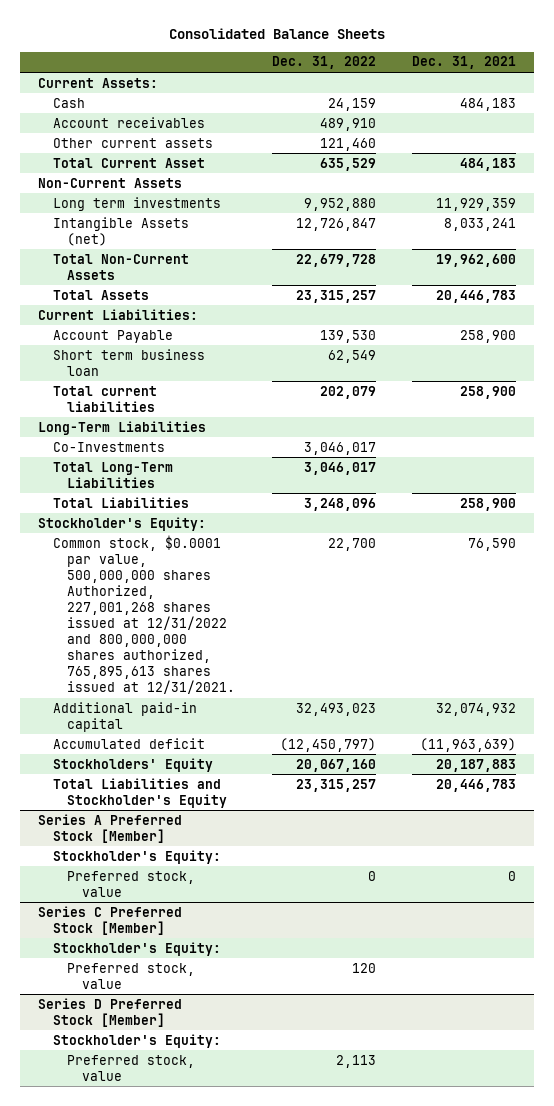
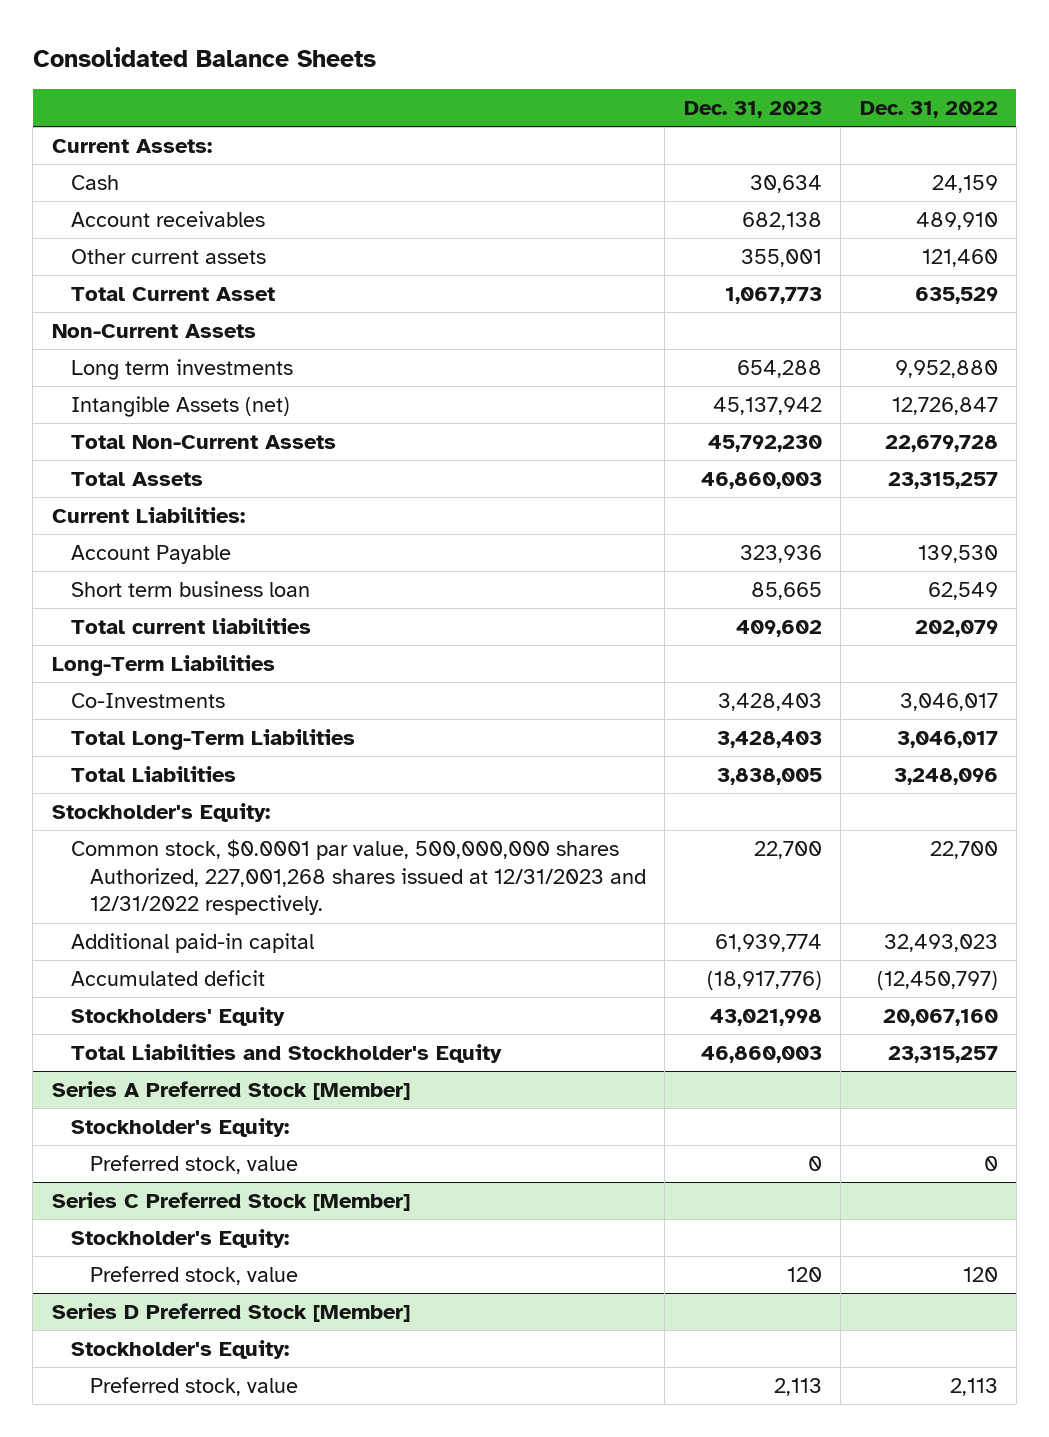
[411,56,516,70] Dec. 31, 2021 -> none
none -> [683,100,822,118] Dec. 31, 2023
[52,534,236,695] Common stock, $0.0001 par value, 500,000,000 shares Authorized, 227,001,268 shares issued at 12/31/2022 and 800,000,000 shares authorized, 765,895,613 shares issued at 12/31/2021. -> [70,839,647,916] Common stock, $0.0001 par value, 500,000,000 shares Authorized, 227,001,268 shares issued at 12/31/2023 and 12/31/2022 respectively.

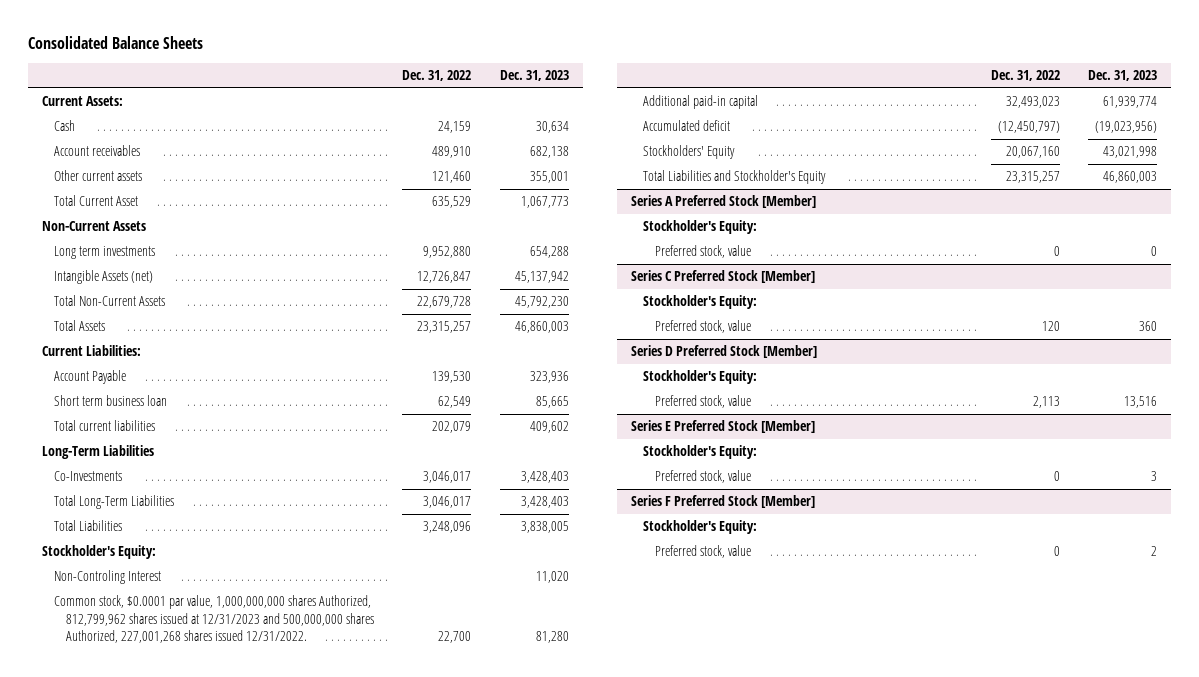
none -> [54,570,162,585] Non-Controling Interest
[70,839,647,916] Common stock, $0.0001 par value, 500,000,000 shares Authorized, 227,001,268 shares issued at 12/31/2023 and 12/31/2022 respectively. -> [54,595,375,644] Common stock, $0.0001 par value, 1,000,000,000 shares Authorized, 812,799,962 shares issued at 12/31/2023 and 500,000,000 shares Authorized, 227,001,268 shares issued 12/31/2022.
[753,841,822,860] 22,700 -> [535,631,569,644] 81,280
[706,971,822,991] (18,917,776) -> [1095,121,1158,134] (19,023,956)
[786,1267,822,1283] 120 -> [1139,321,1158,332] 360
[773,1378,822,1397] 2,113 -> [1124,396,1158,409] 13,516
none -> [630,420,815,434] Series E Preferred Stock [Member]
none -> [642,445,757,460] Stockholder's Equity:
none -> [654,470,751,484] Preferred stock, value
none -> [630,495,815,509] Series F Preferred Stock [Member]
none -> [642,520,757,535] Stockholder's Equity:
none -> [654,545,751,559] Preferred stock, value

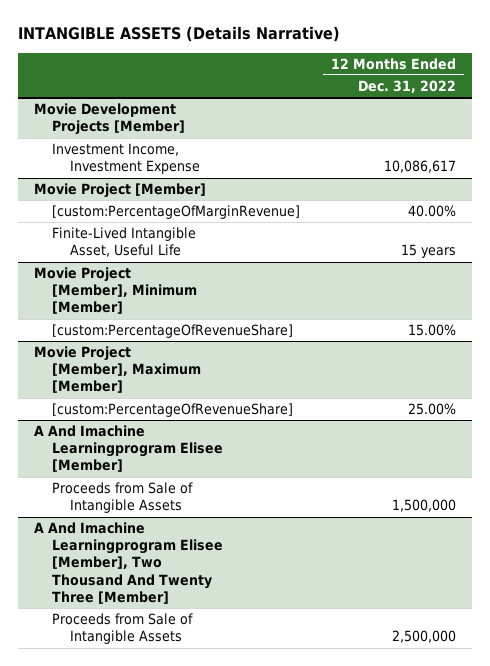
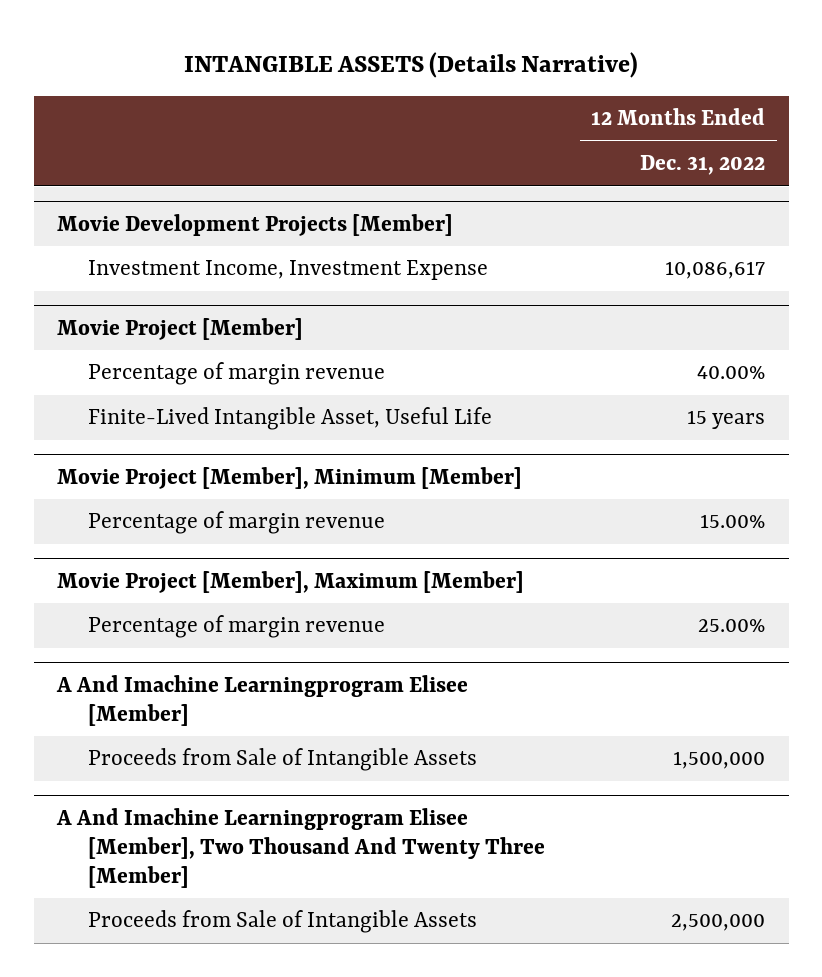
[51,205,300,220] [custom:PercentageOfMarginRevenue] -> [87,362,385,386] Percentage of margin revenue
[51,324,293,339] [custom:PercentageOfRevenueShare] -> [87,511,385,535] Percentage of margin revenue
[51,403,293,418] [custom:PercentageOfRevenueShare] -> [87,615,385,639] Percentage of margin revenue

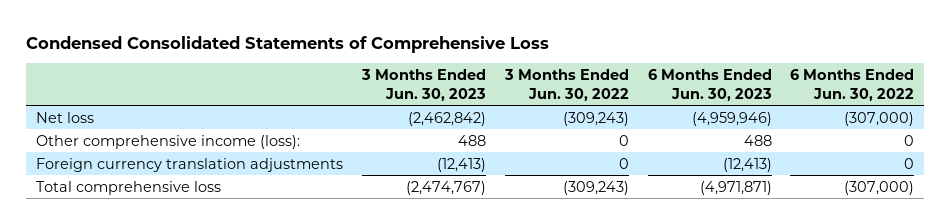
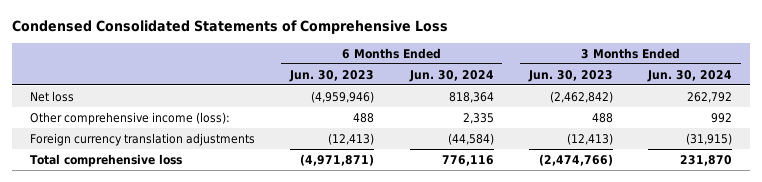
[503,68,629,101] 3 Months Ended Jun. 30, 2022 -> none
[790,68,915,101] 6 Months Ended Jun. 30, 2022 -> none
none -> [408,69,494,82] Jun. 30, 2024
none -> [647,69,733,82] Jun. 30, 2024
[405,180,486,195] (2,474,767) -> [538,153,613,166] (2,474,766)

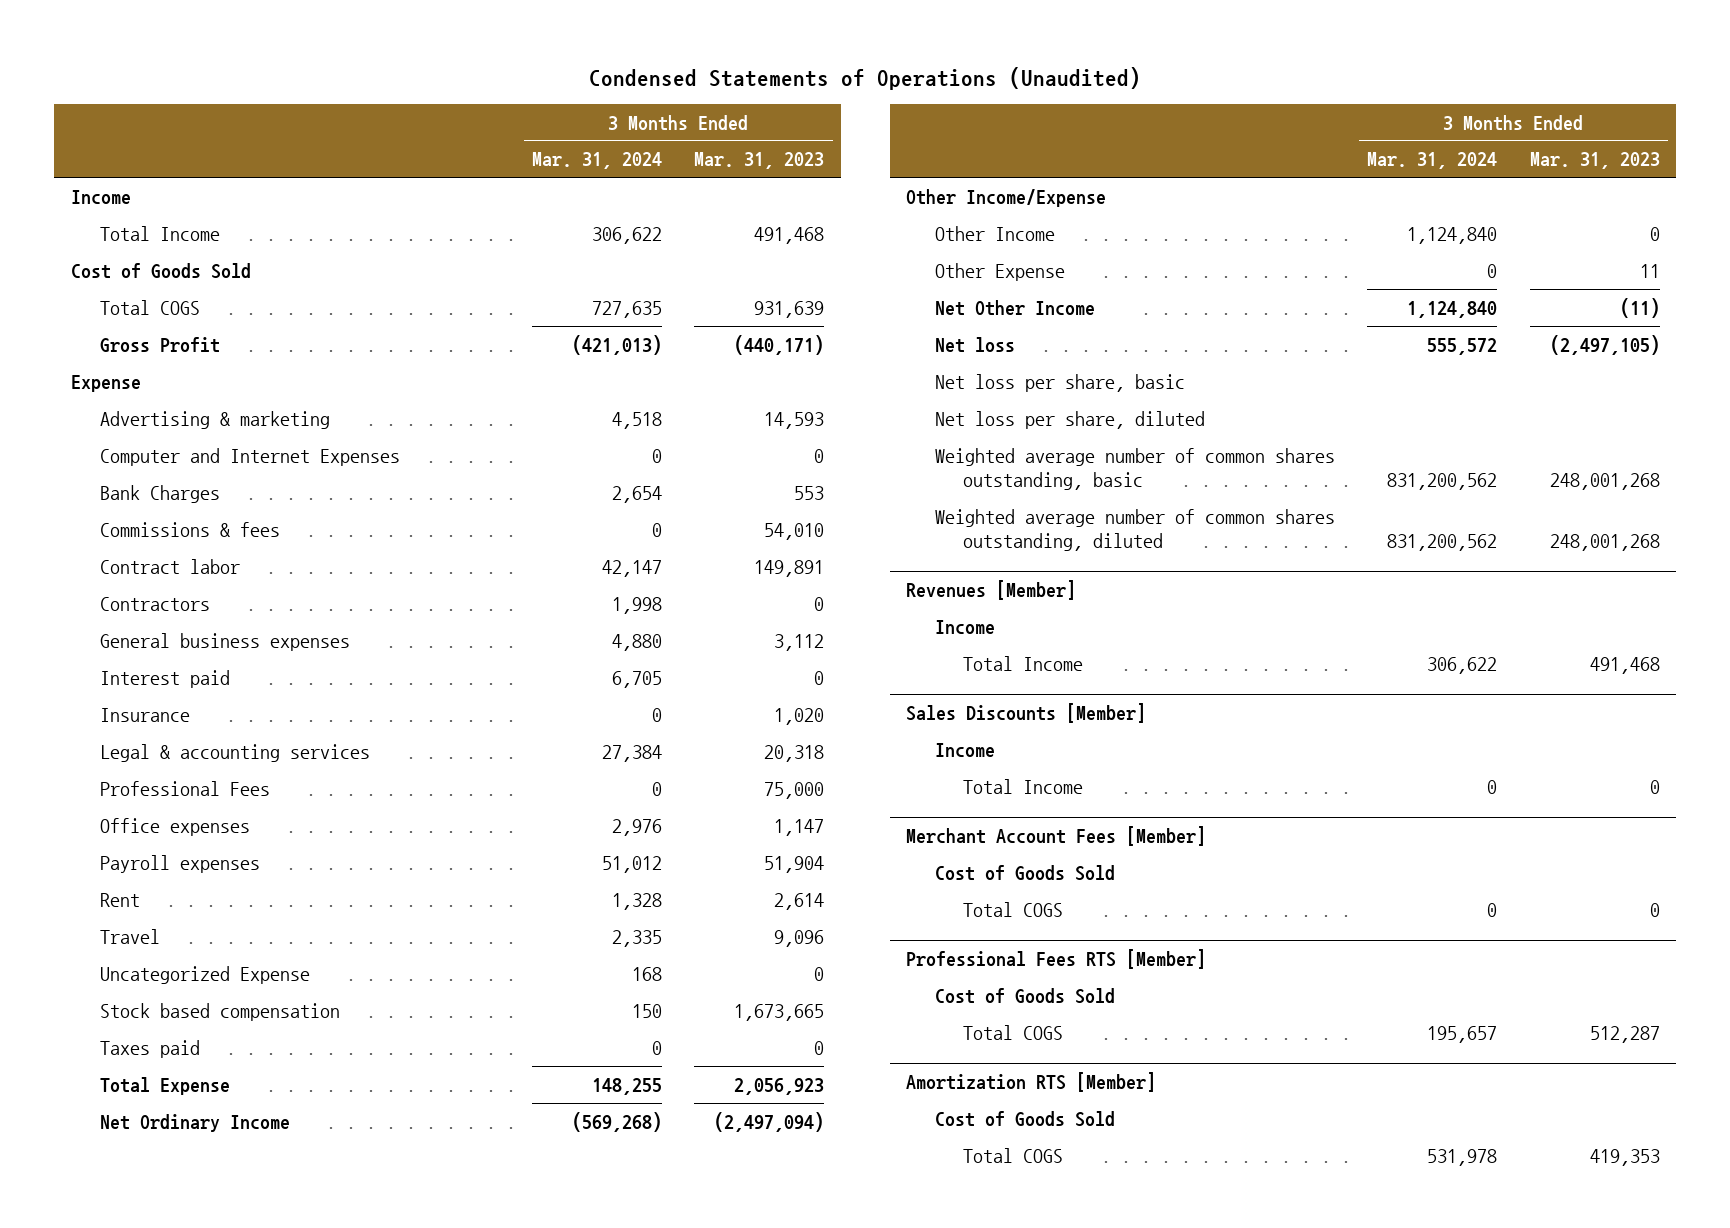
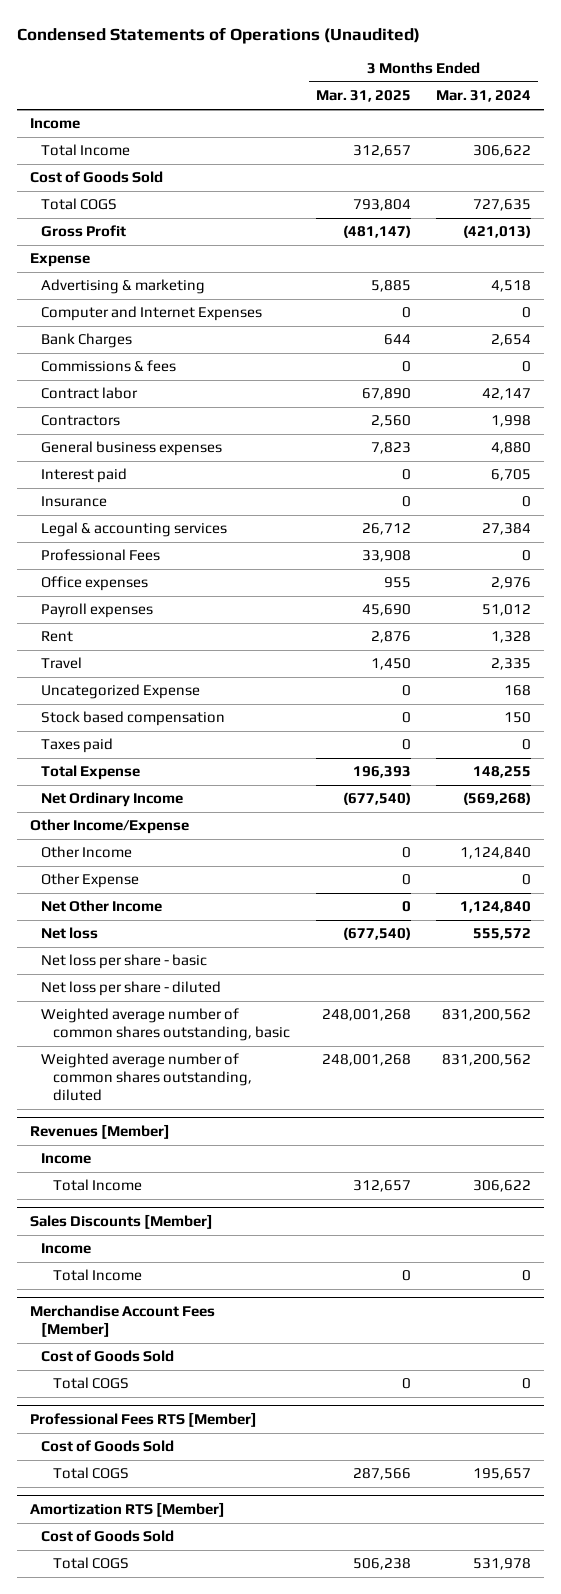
[694,152,825,170] Mar. 31, 2023 -> none
none -> [315,90,411,103] Mar. 31, 2025
[934,373,1185,392] Net loss per share, basic -> [41,954,208,970] Net loss per share - basic
[934,410,1205,429] Net loss per share, diluted -> [41,981,222,997] Net loss per share - diluted
[905,825,1206,846] Merchant Account Fees [Member] -> [29,1305,215,1338] Merchandise Account Fees [Member]

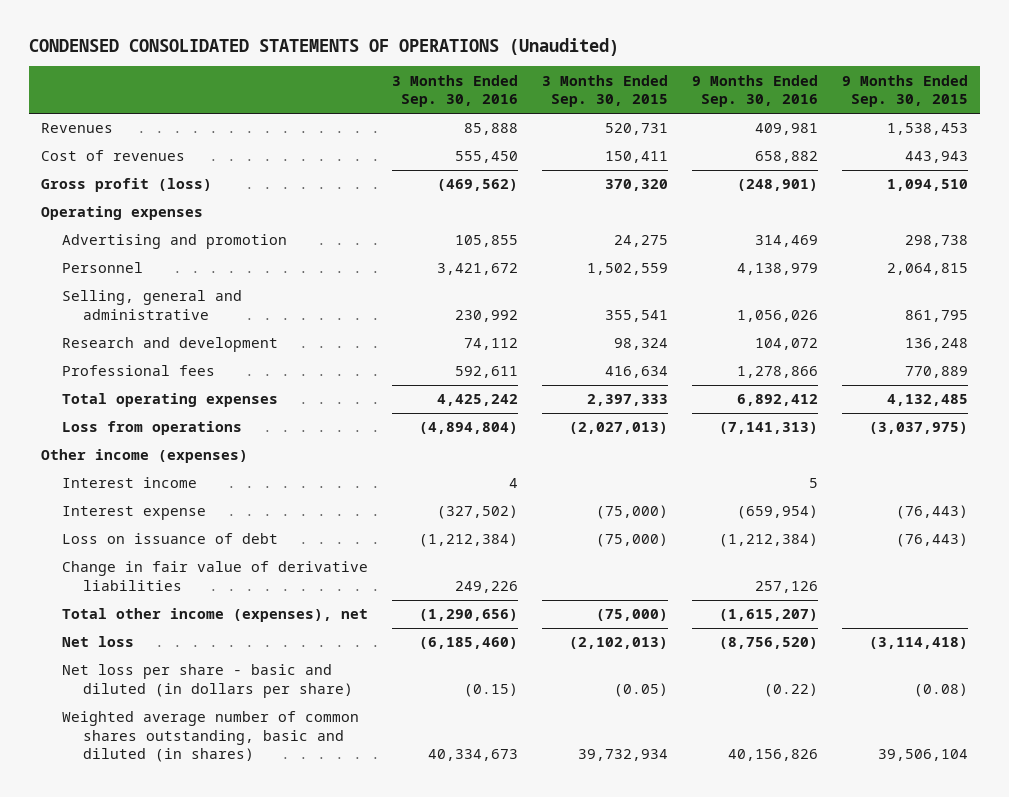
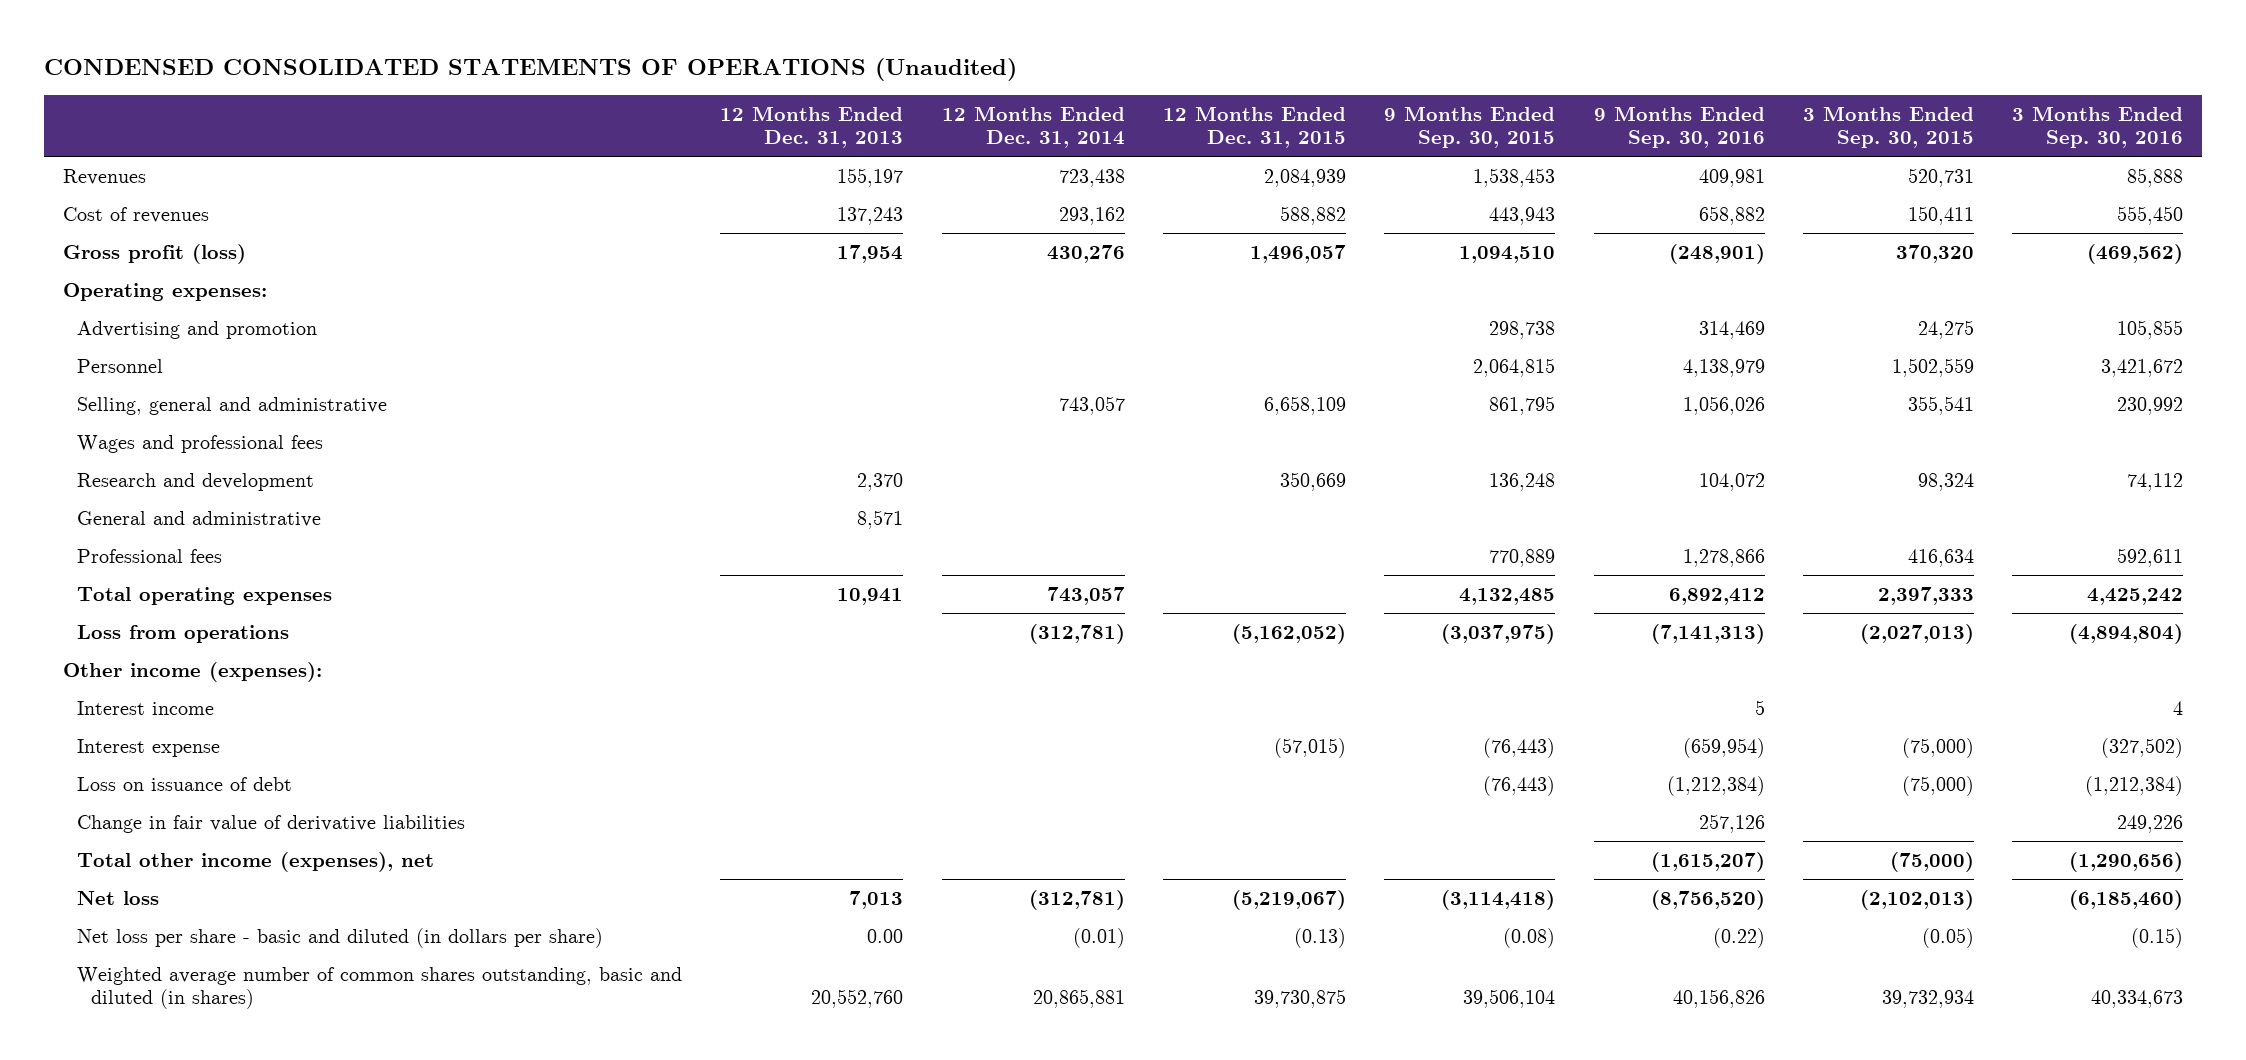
none -> [720,106,904,149] 12 Months Ended Dec. 31, 2013
none -> [941,106,1125,149] 12 Months Ended Dec. 31, 2014
none -> [1163,106,1347,149] 12 Months Ended Dec. 31, 2015
[41,206,204,221] Operating expenses -> [62,282,267,301] Operating expenses:
none -> [77,434,324,453] Wages and professional fees
none -> [77,510,322,527] General and administrative
[41,449,249,464] Other income (expenses) -> [62,661,322,682] Other income (expenses):

